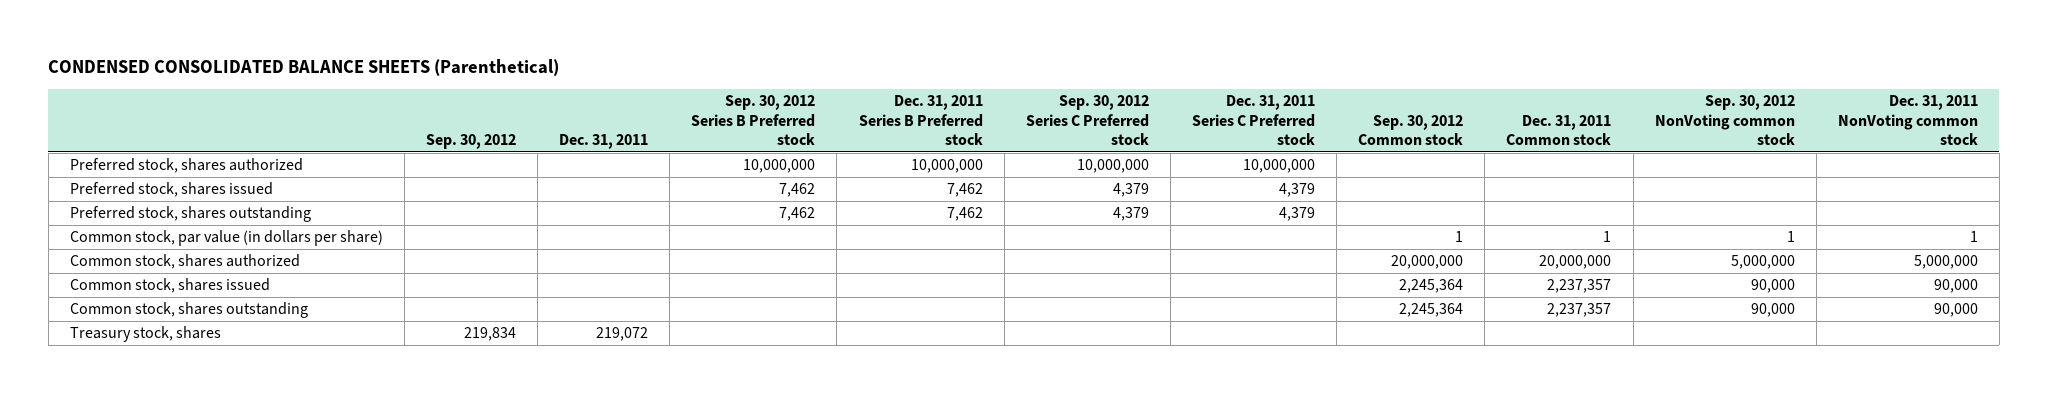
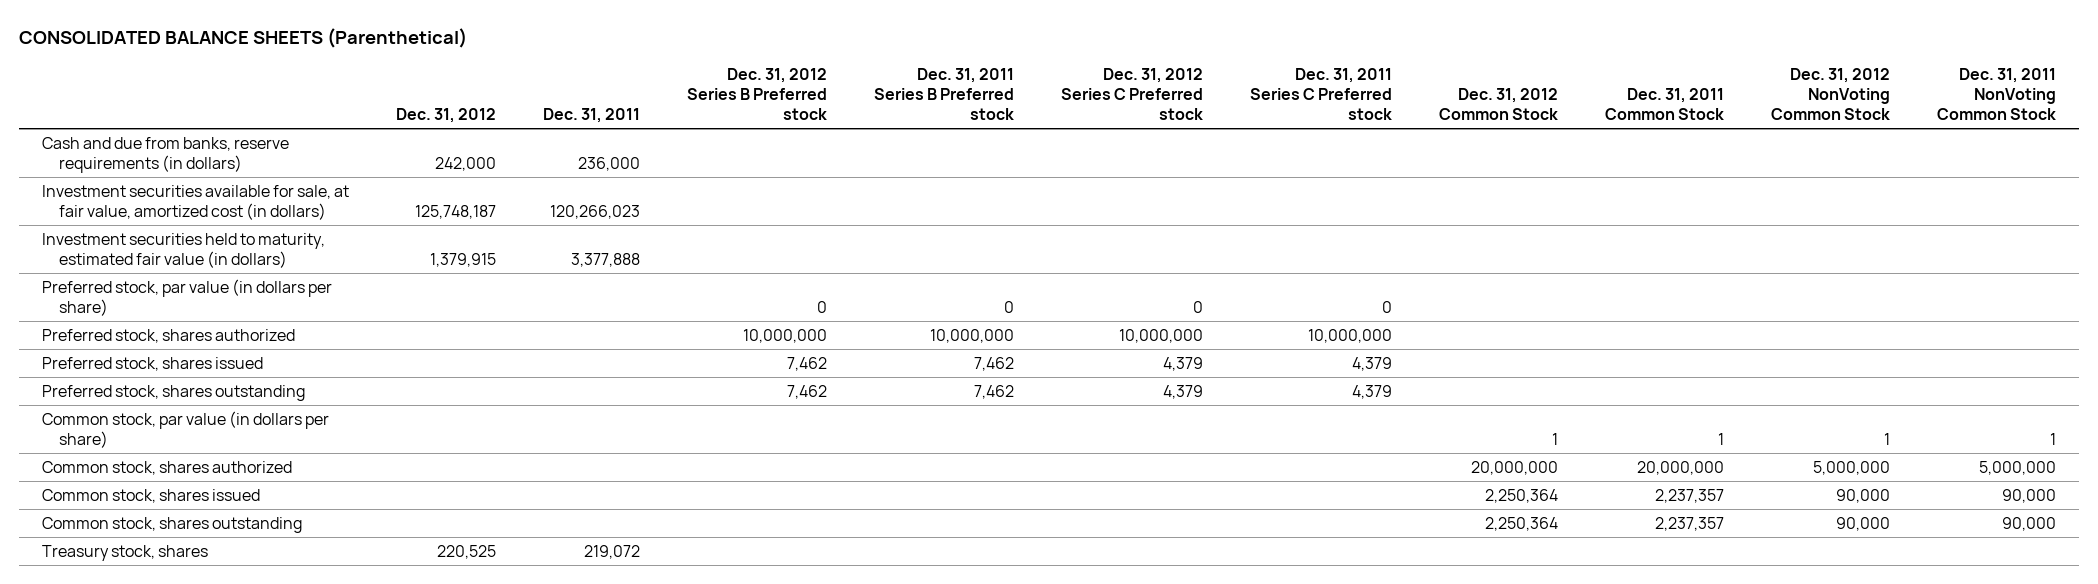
[48,58,560,76] CONDENSED CONSOLIDATED BALANCE SHEETS (Parenthetical) -> [18,28,467,49] CONSOLIDATED BALANCE SHEETS (Parenthetical)
[425,134,516,150] Sep. 30, 2012 -> none
[691,95,816,146] Sep. 30, 2012 Series B Preferred stock -> none
[1025,95,1149,146] Sep. 30, 2012 Series C Preferred stock -> none
[1358,114,1464,146] Sep. 30, 2012 Common stock -> none
[1506,114,1612,146] Dec. 31, 2011 Common stock -> none
[1654,95,1795,146] Sep. 30, 2012 NonVoting common stock -> none
[1837,95,1978,146] Dec. 31, 2011 NonVoting common stock -> none
none -> [396,108,497,124] Dec. 31, 2012
none -> [687,68,828,121] Dec. 31, 2012 Series B Preferred stock
none -> [1061,68,1204,121] Dec. 31, 2012 Series C Preferred stock
none -> [1438,88,1558,121] Dec. 31, 2012 Common Stock
none -> [1604,88,1724,121] Dec. 31, 2011 Common Stock
none -> [1770,68,1890,121] Dec. 31, 2012 NonVoting Common Stock
none -> [1936,68,2056,121] Dec. 31, 2011 NonVoting Common Stock
none -> [42,136,290,173] Cash and due from banks, reserve requirements (in dollars)
none -> [42,184,350,220] Investment securities available for sale, at fair value, amortized cost (in dollars)
none -> [42,232,326,268] Investment securities held to maturity, estimated fair value (in dollars)
none -> [42,278,333,316] Preferred stock, par value (in dollars per share)

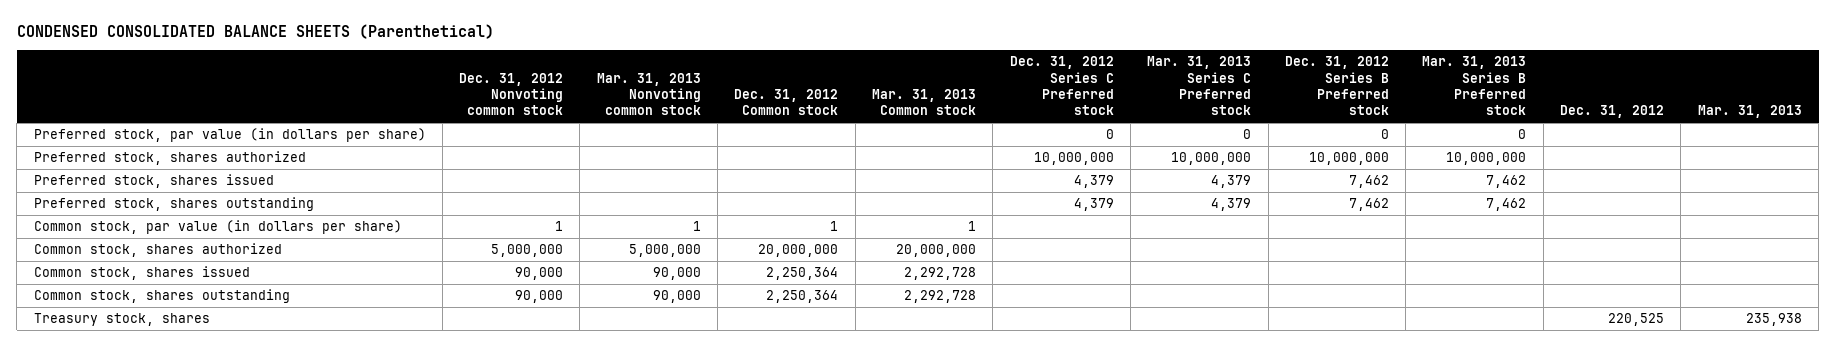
[18,28,467,49] CONSOLIDATED BALANCE SHEETS (Parenthetical) -> [16,23,494,39] CONDENSED CONSOLIDATED BALANCE SHEETS (Parenthetical)
[543,108,641,124] Dec. 31, 2011 -> none
[874,68,1015,121] Dec. 31, 2011 Series B Preferred stock -> none
[1250,68,1393,121] Dec. 31, 2011 Series C Preferred stock -> none
[1438,88,1558,121] Dec. 31, 2012 Common Stock -> none
[1604,88,1724,121] Dec. 31, 2011 Common Stock -> none
[1770,68,1890,121] Dec. 31, 2012 NonVoting Common Stock -> none
[1936,68,2056,121] Dec. 31, 2011 NonVoting Common Stock -> none
none -> [459,72,564,116] Dec. 31, 2012 Nonvoting common stock
none -> [596,72,701,116] Mar. 31, 2013 Nonvoting common stock
none -> [734,88,839,116] Dec. 31, 2012 Common stock
none -> [872,88,977,116] Mar. 31, 2013 Common stock
none -> [1147,56,1252,116] Mar. 31, 2013 Series C Preferred stock
none -> [1422,56,1527,116] Mar. 31, 2013 Series B Preferred stock
none -> [1697,105,1802,119] Mar. 31, 2013
[42,136,290,173] Cash and due from banks, reserve requirements (in dollars) -> none
[42,184,350,220] Investment securities available for sale, at fair value, amortized cost (in dollars) -> none
[42,232,326,268] Investment securities held to maturity, estimated fair value (in dollars) -> none

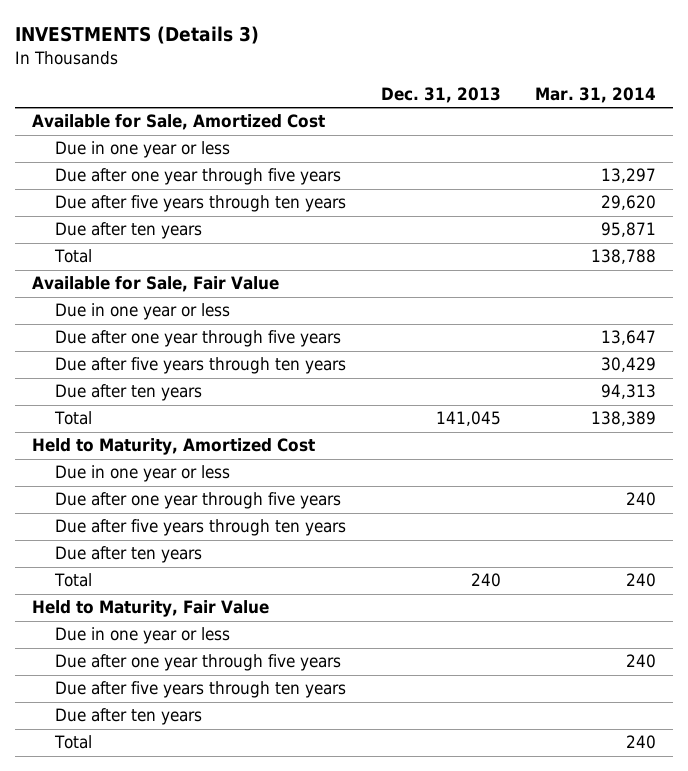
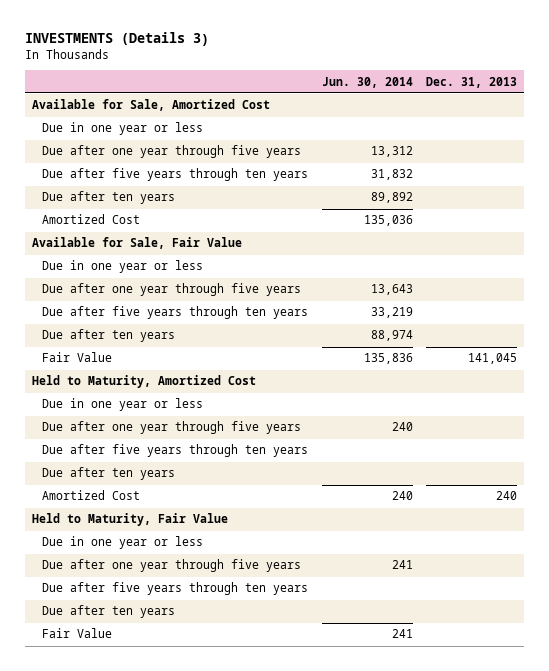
[534,86,656,103] Mar. 31, 2014 -> none
none -> [321,76,413,88] Jun. 30, 2014
[54,249,93,264] Total -> [42,214,141,225] Amortized Cost
[54,411,93,426] Total -> [42,352,113,363] Fair Value
[54,573,93,588] Total -> [42,490,141,501] Amortized Cost
[54,735,93,750] Total -> [42,628,113,639] Fair Value

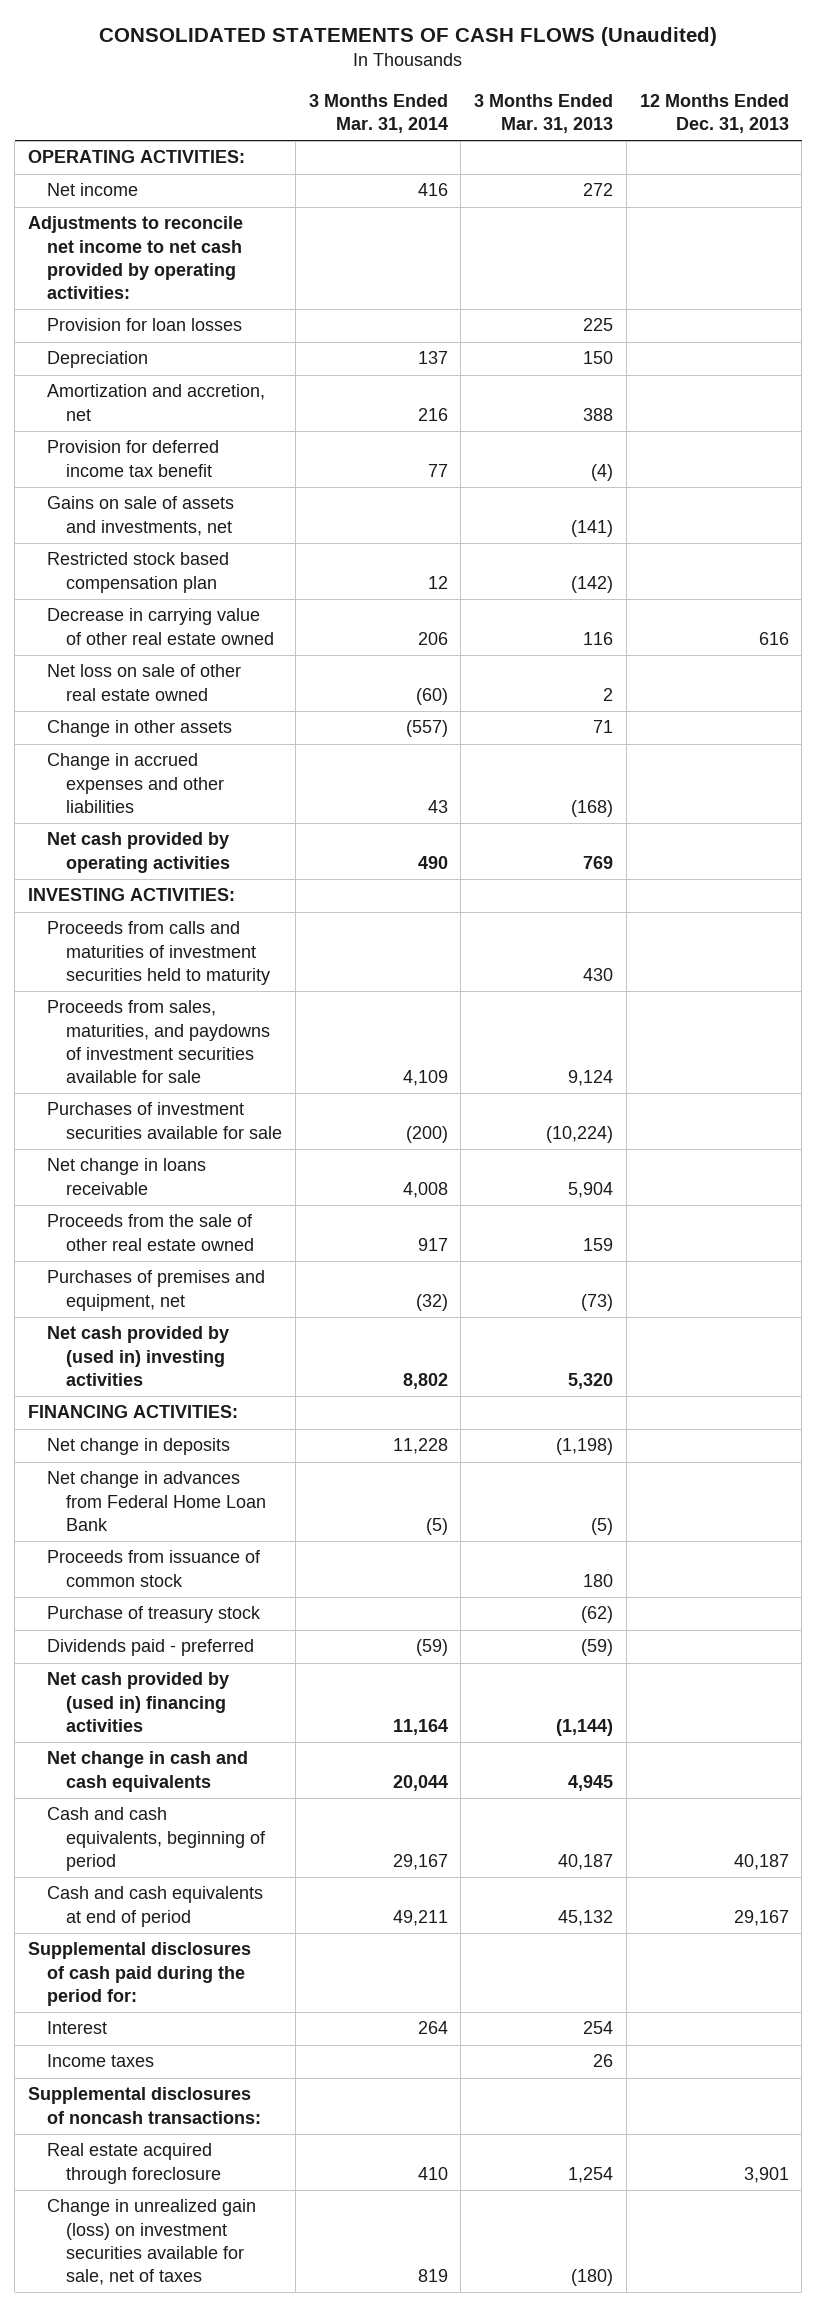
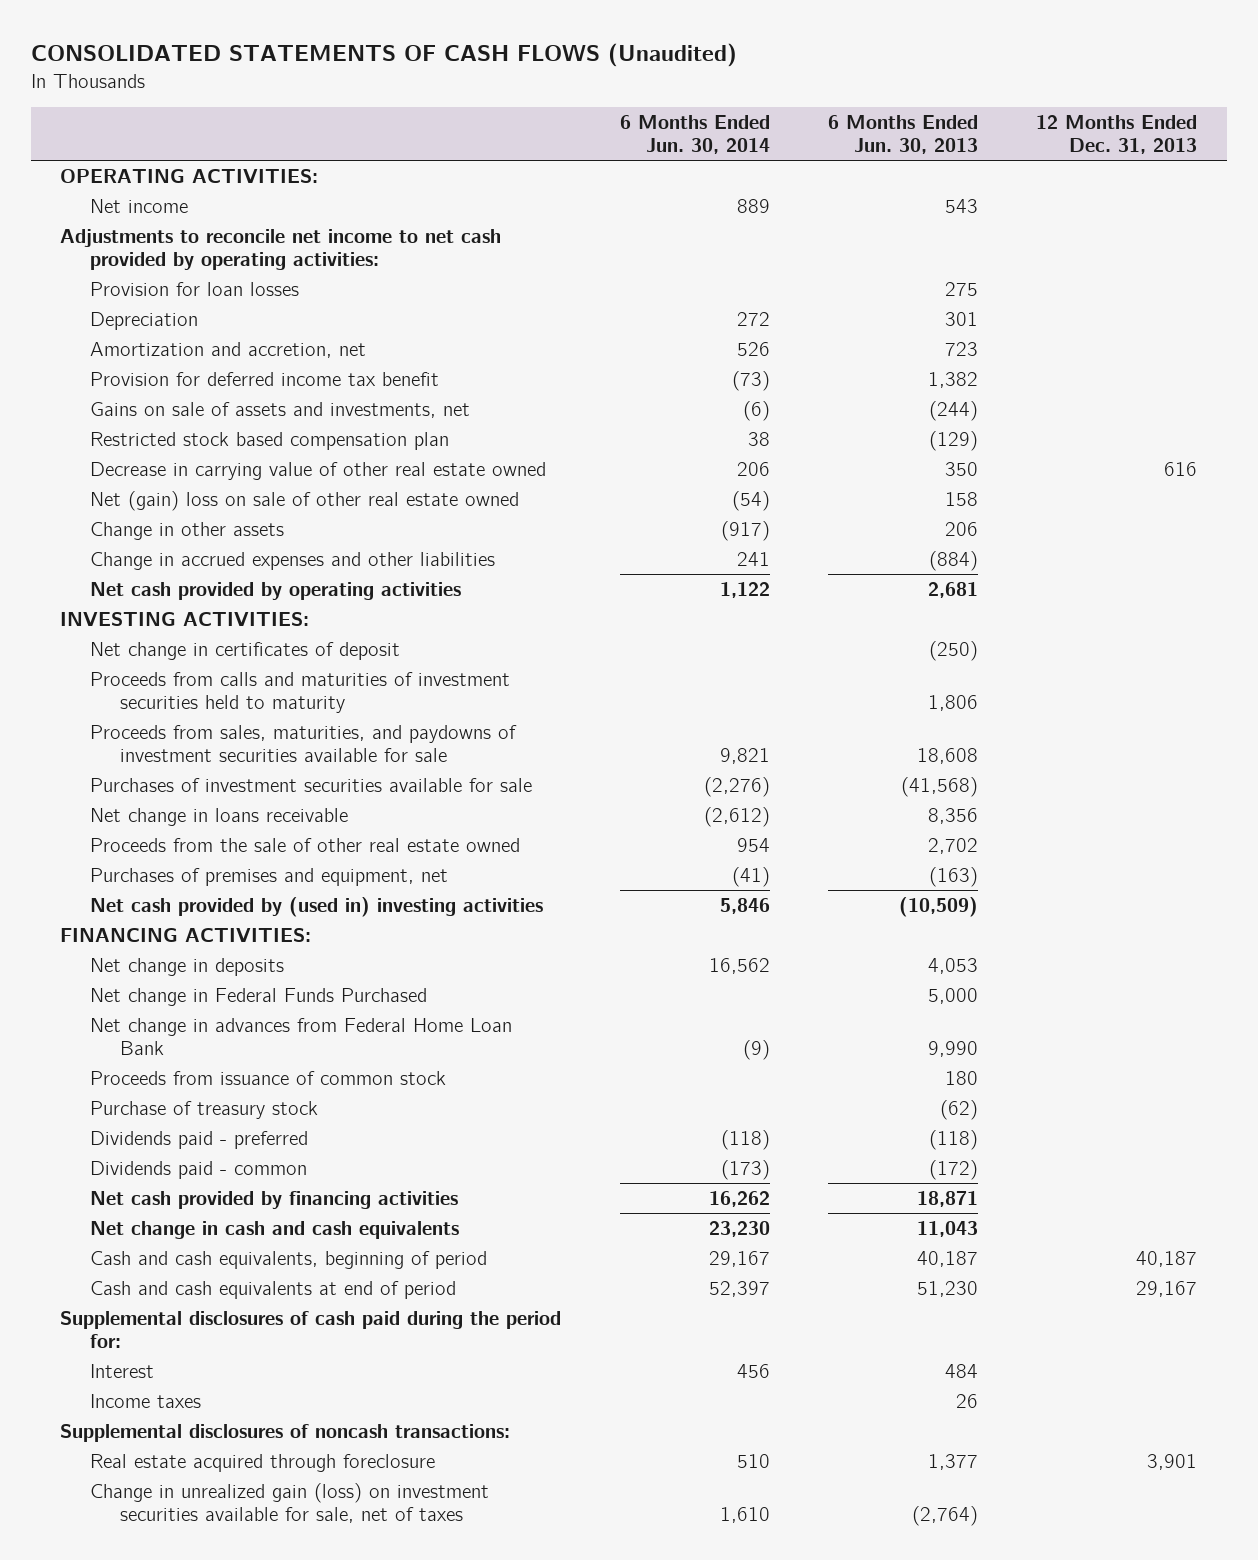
[308,93,448,133] 3 Months Ended Mar. 31, 2014 -> none
[474,93,614,133] 3 Months Ended Mar. 31, 2013 -> none
none -> [619,115,770,155] 6 Months Ended Jun. 30, 2014
none -> [828,115,979,155] 6 Months Ended Jun. 30, 2013
[46,664,241,701] Net loss on sale of other real estate owned -> [90,490,520,511] Net (gain) loss on sale of other real estate owned
none -> [90,641,401,660] Net change in certificates of deposit
none -> [90,987,428,1006] Net change in Federal Funds Purchased
none -> [90,1160,308,1179] Dividends paid - common
[46,1672,229,1732] Net cash provided by (used in) financing activities -> [90,1190,459,1209] Net cash provided by financing activities

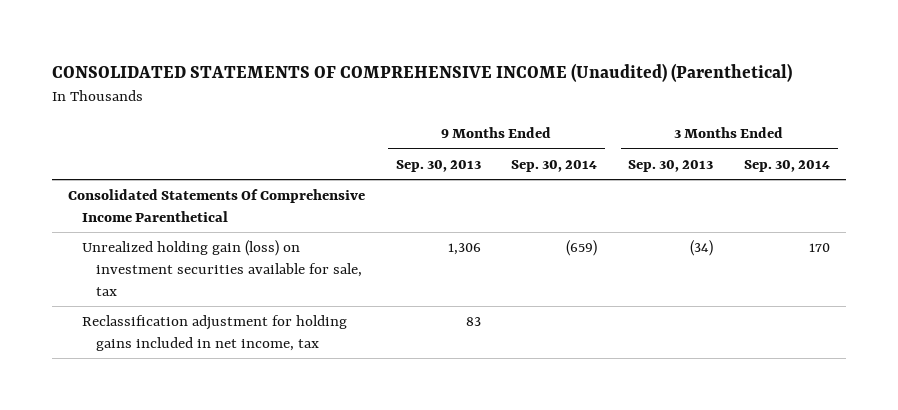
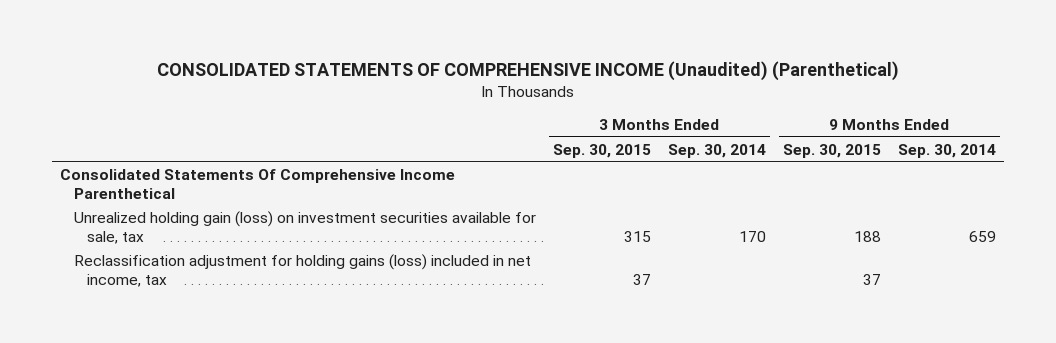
[395,159,481,172] Sep. 30, 2013 -> none
[628,159,714,172] Sep. 30, 2013 -> none
none -> [552,143,651,158] Sep. 30, 2015
none -> [782,143,881,158] Sep. 30, 2015
[566,240,598,257] (659) -> [968,230,996,242] 659
[81,315,347,351] Reclassification adjustment for holding gains included in net income, tax -> [73,253,531,287] Reclassification adjustment for holding gains (loss) included in net income, tax

